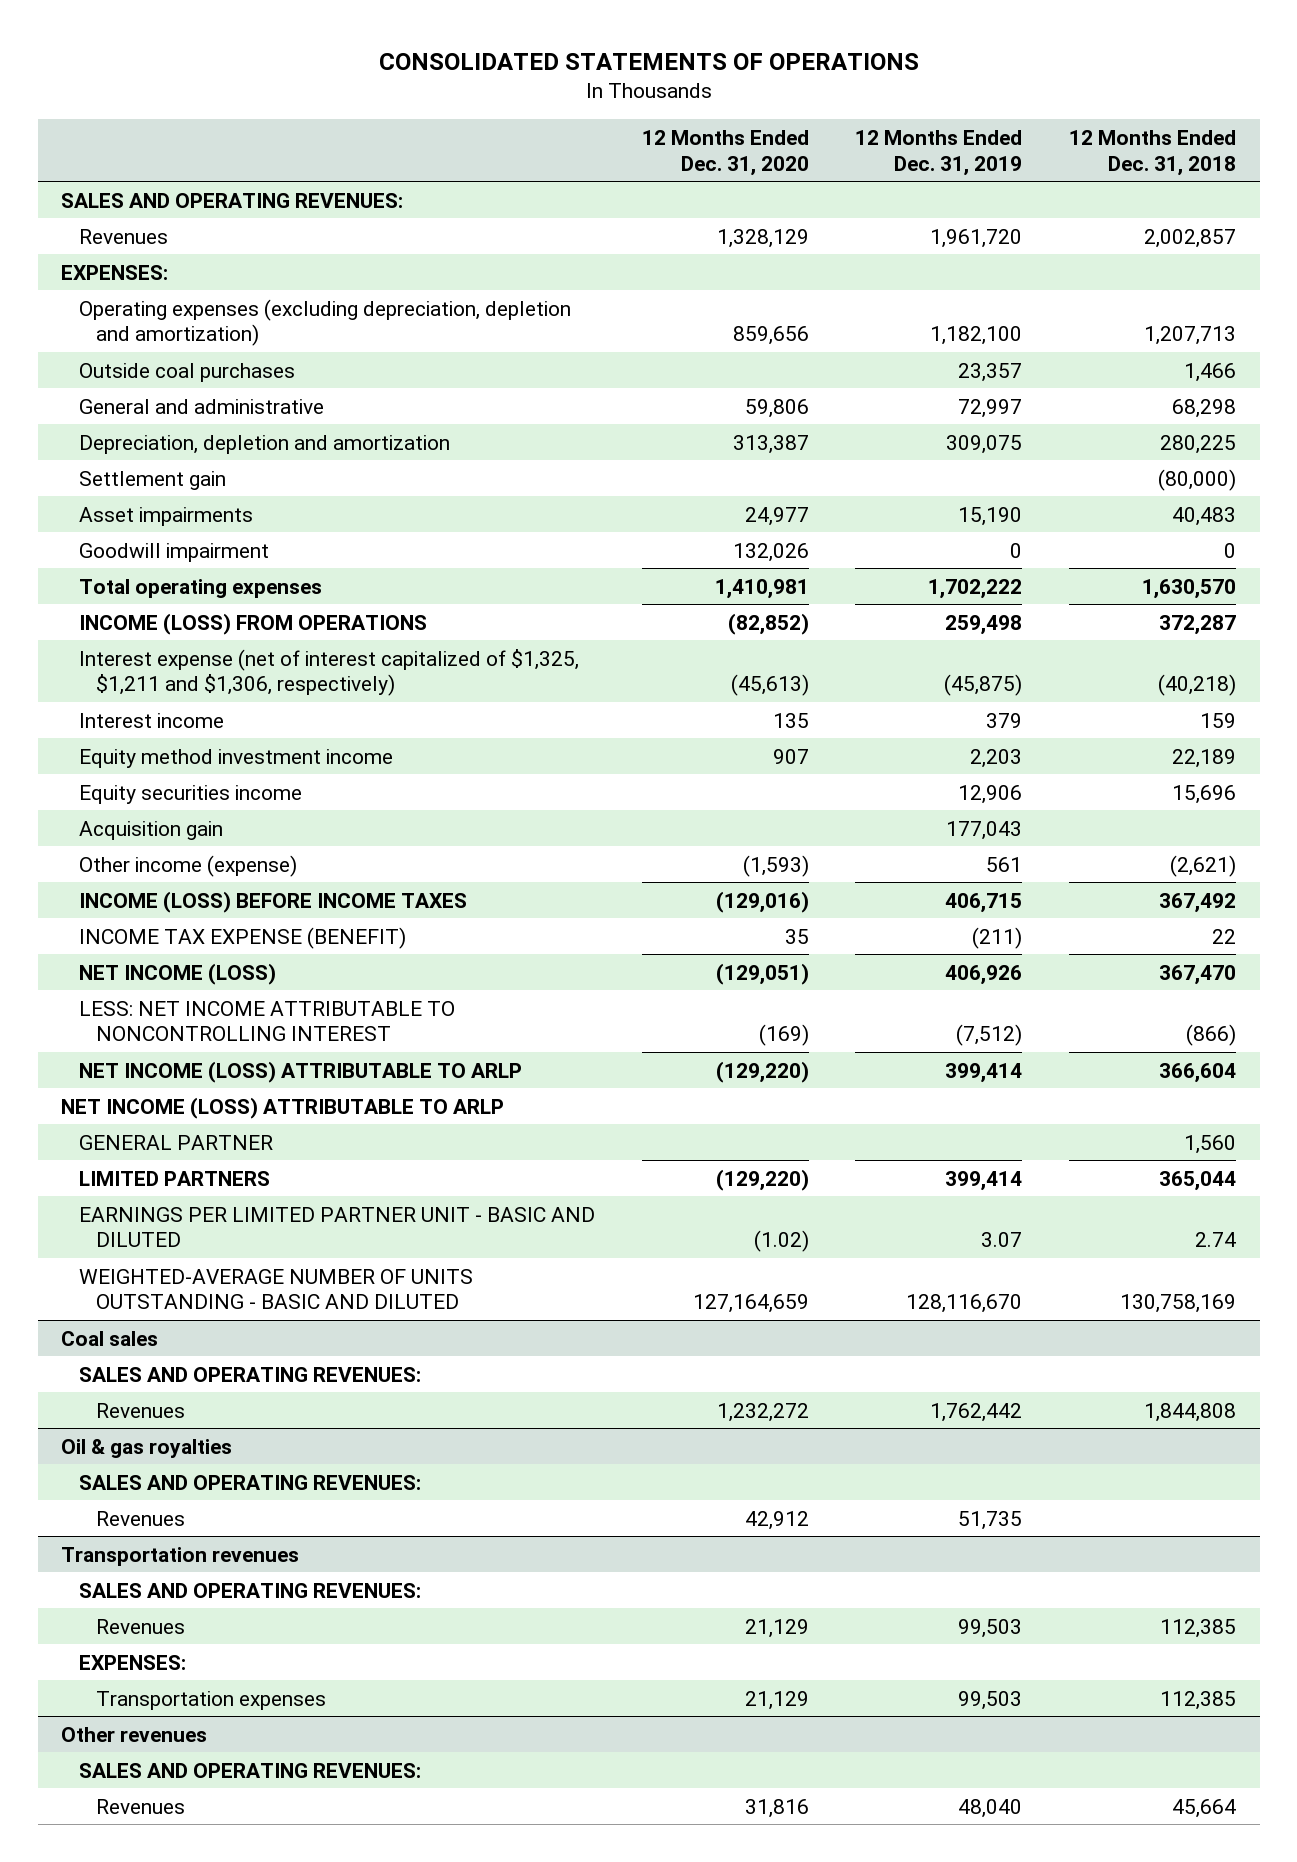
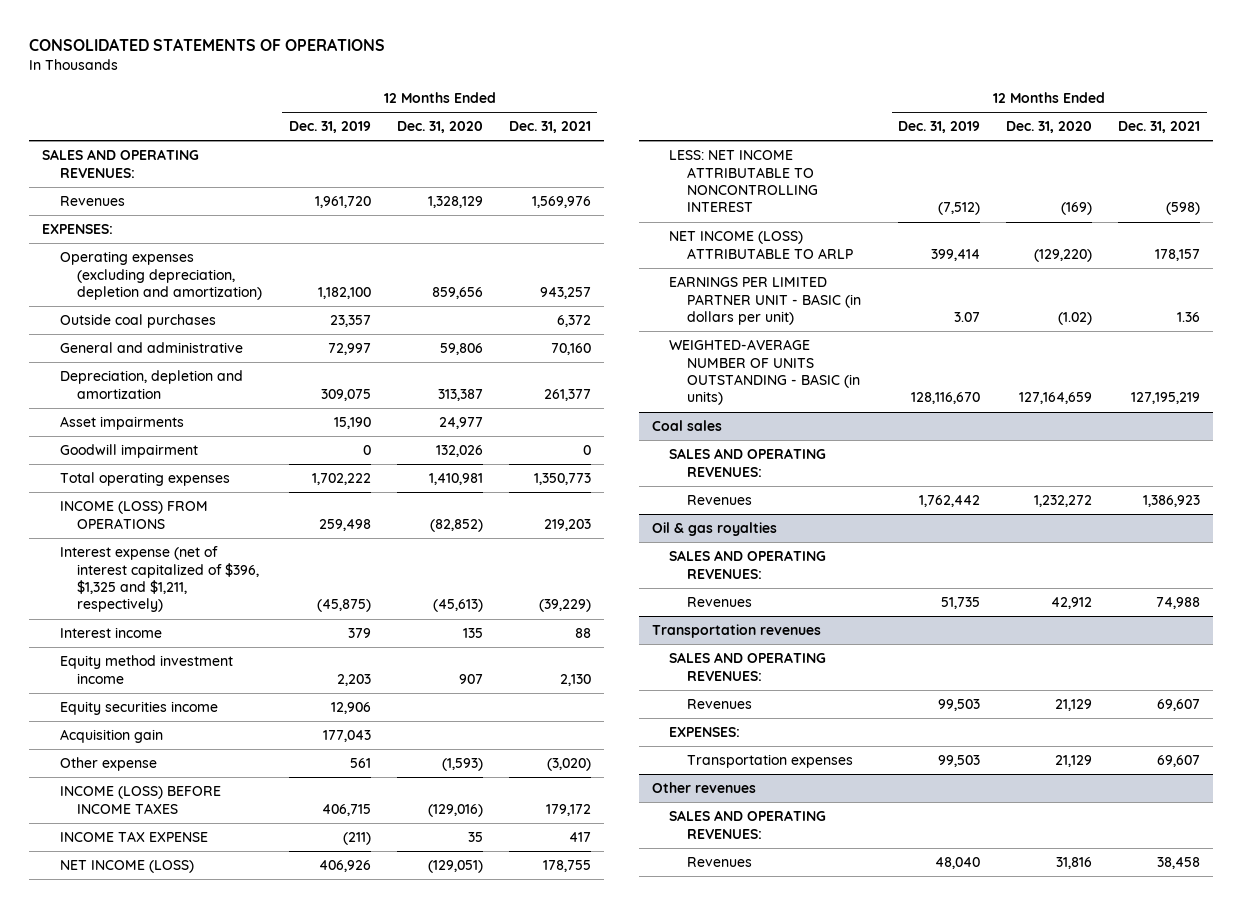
[1069,130,1237,176] 12 Months Ended Dec. 31, 2018 -> none
none -> [508,121,591,134] Dec. 31, 2021
[78,470,226,490] Settlement gain -> none
[78,648,579,697] Interest expense (net of interest capitalized of $1,325, $1,211 and $1,306, respectively) -> [59,546,260,613] Interest expense (net of interest capitalized of $396, $1,325 and $1,211, respectively)
[78,854,297,877] Other income (expense) -> [59,757,157,772] Other expense
[78,926,406,949] INCOME TAX EXPENSE (BENEFIT) -> [59,831,208,843] INCOME TAX EXPENSE
[61,1096,505,1119] NET INCOME (LOSS) ATTRIBUTABLE TO ARLP -> none
[78,1134,273,1150] GENERAL PARTNER -> none
[78,1170,270,1186] LIMITED PARTNERS -> none
[78,1206,595,1248] EARNINGS PER LIMITED PARTNER UNIT - BASIC AND DILUTED -> [669,276,862,325] EARNINGS PER LIMITED PARTNER UNIT - BASIC (in dollars per unit)
[78,1268,473,1310] WEIGHTED-AVERAGE NUMBER OF UNITS OUTSTANDING - BASIC AND DILUTED -> [669,339,861,406] WEIGHTED-AVERAGE NUMBER OF UNITS OUTSTANDING - BASIC (in units)

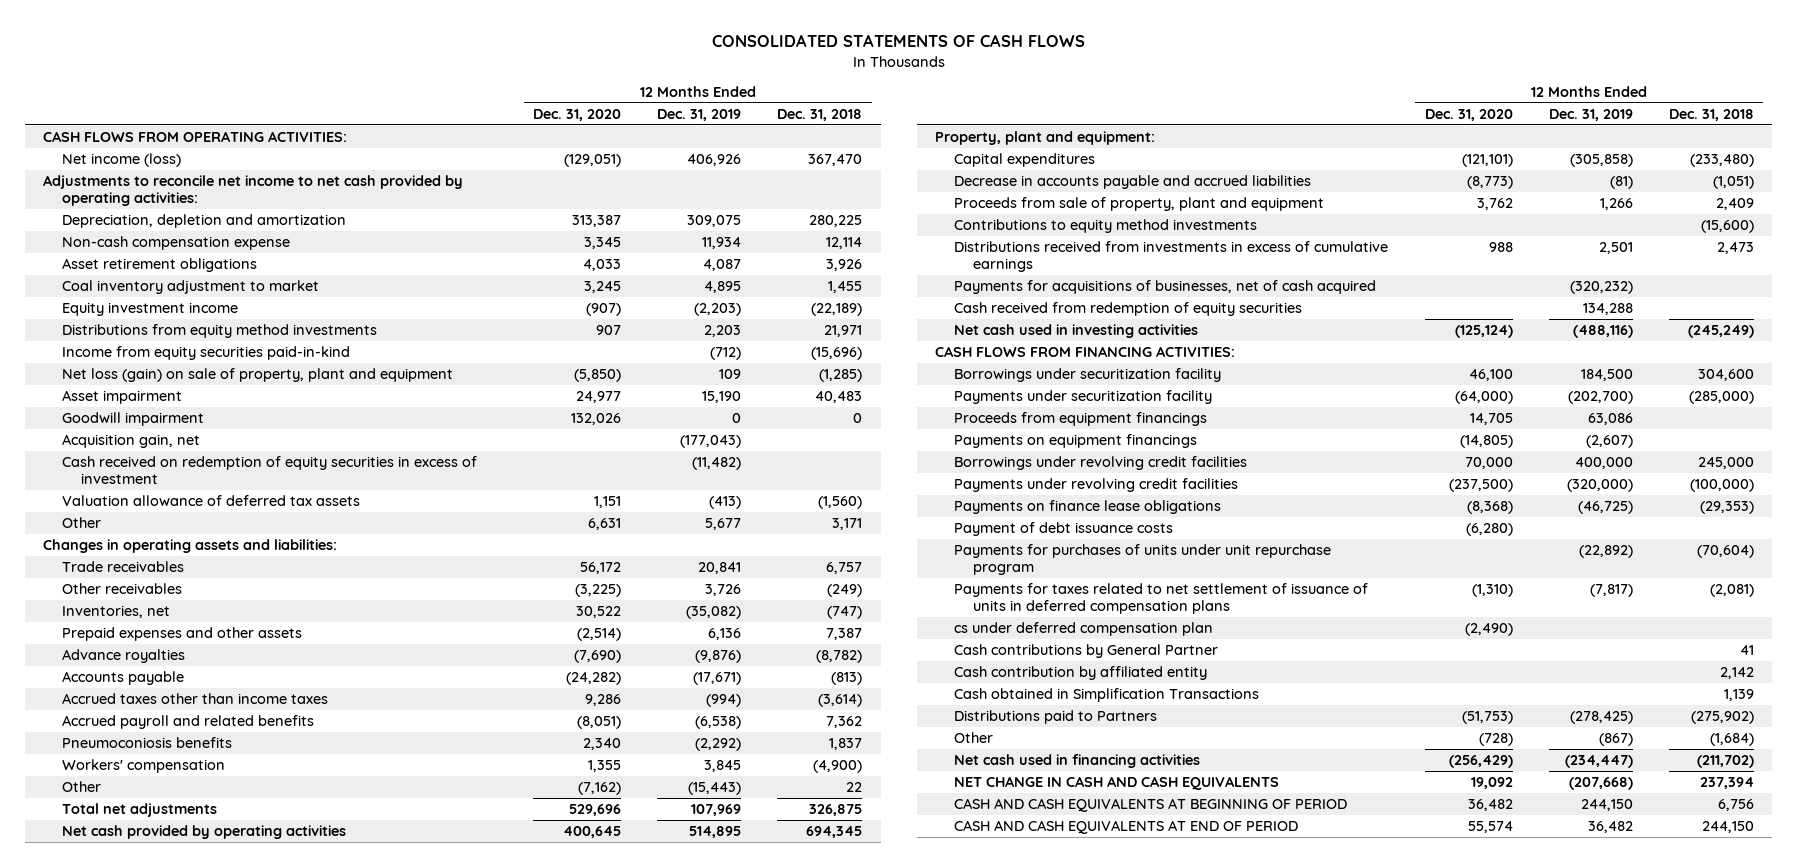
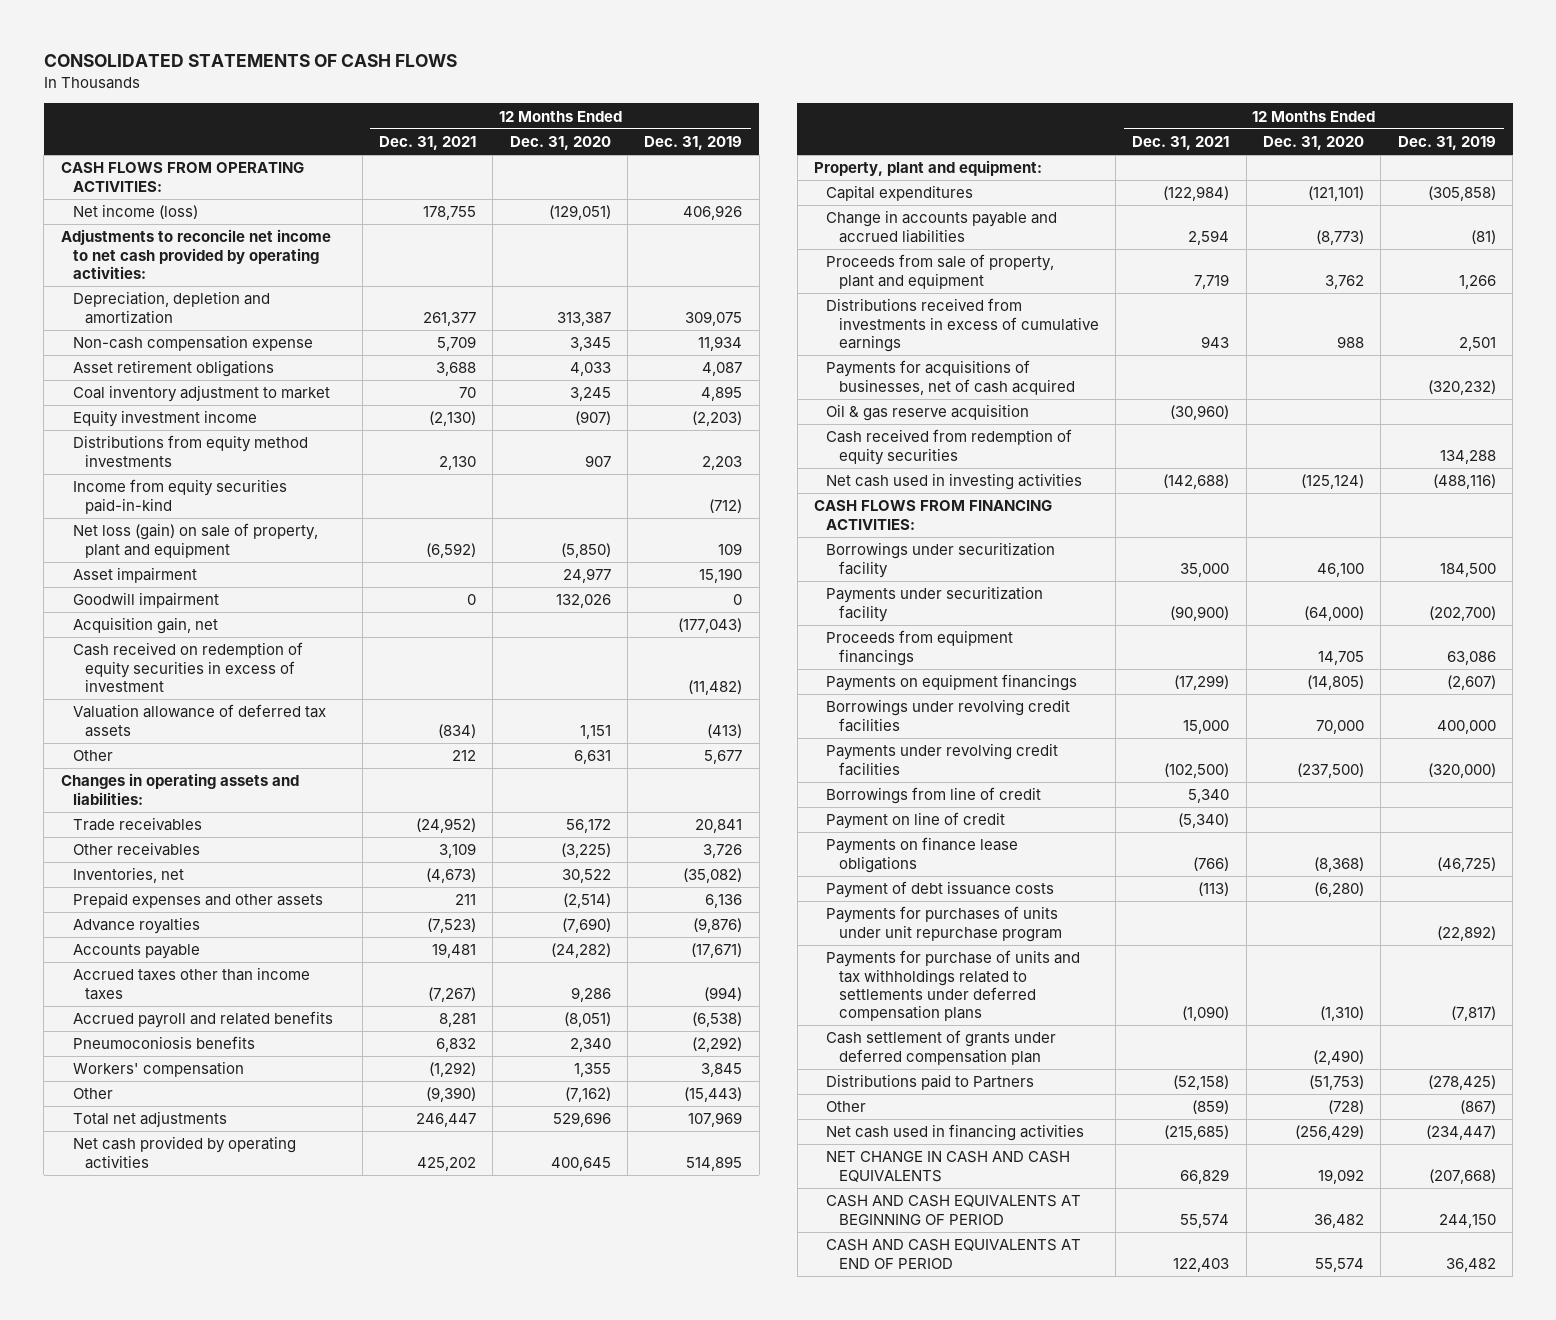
[777,108,863,121] Dec. 31, 2018 -> none
none -> [378,135,476,150] Dec. 31, 2021
[954,175,1312,190] Decrease in accounts payable and accrued liabilities -> [826,210,1058,243] Change in accounts payable and accrued liabilities
[954,219,1258,234] Contributions to equity method investments -> none
none -> [826,404,1030,422] Oil & gas reserve acquisition
none -> [826,787,1042,805] Borrowings from line of credit
none -> [826,812,1006,830] Payment on line of credit
[954,644,1219,659] Cash contributions by General Partner -> none
[954,666,1208,681] Cash contribution by affiliated entity -> none
[954,688,1260,703] Cash obtained in Simplification Transactions -> none
[954,583,1369,615] Payments for taxes related to net settlement of issuance of units in deferred compensation plans -> [826,950,1081,1021] Payments for purchase of units and tax withholdings related to settlements under deferred compensation plans
[954,622,1214,637] cs under deferred compensation plan -> [826,1030,1057,1065] Cash settlement of grants under deferred compensation plan

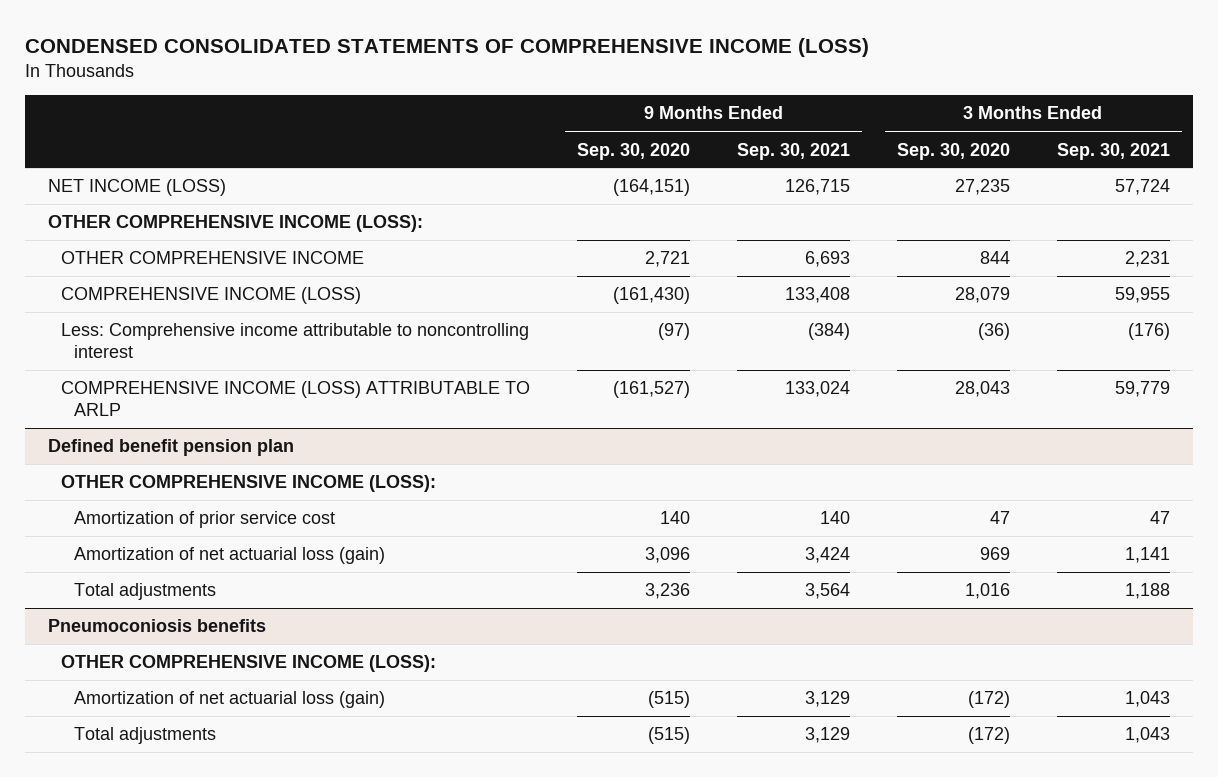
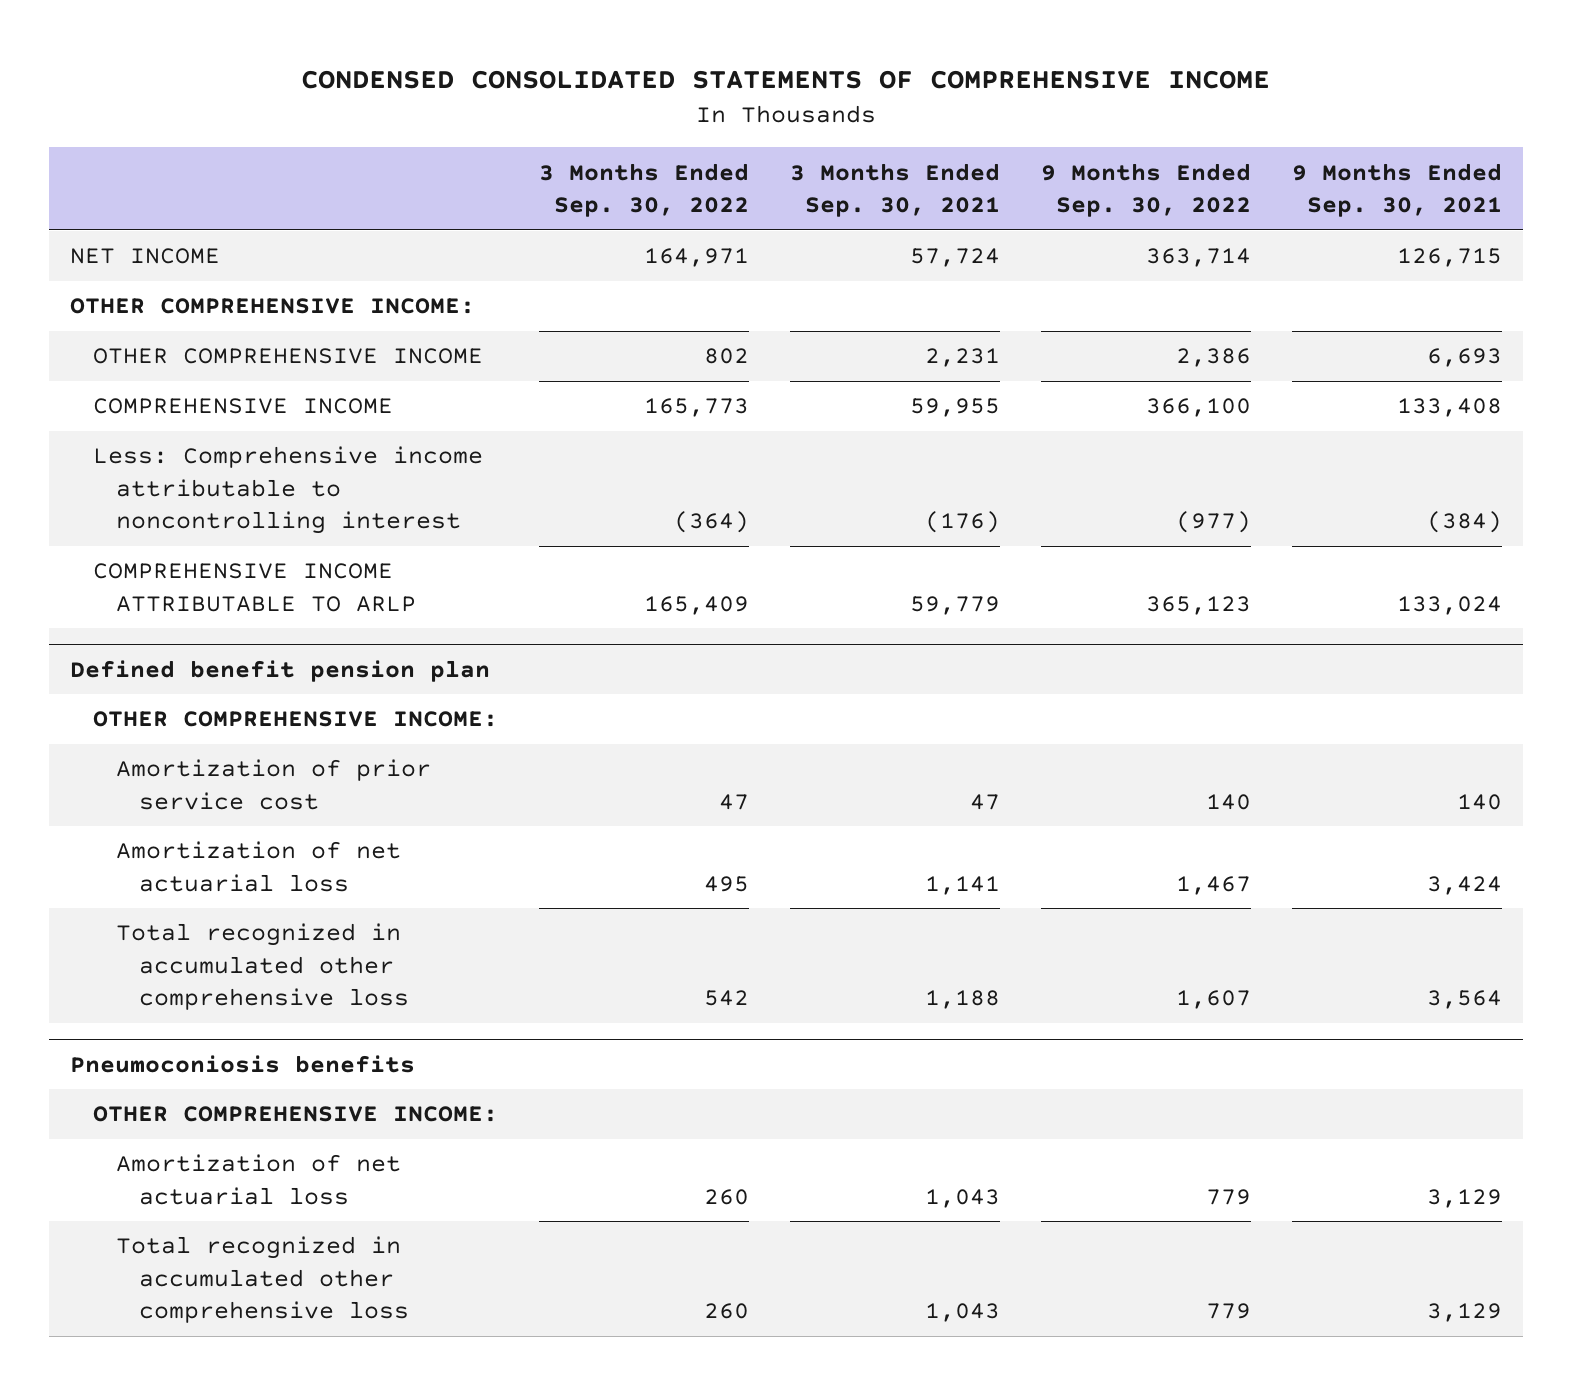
[24,37,869,57] CONDENSED CONSOLIDATED STATEMENTS OF COMPREHENSIVE INCOME (LOSS) -> [300,70,1270,90] CONDENSED CONSOLIDATED STATEMENTS OF COMPREHENSIVE INCOME
[577,142,691,160] Sep. 30, 2020 -> none
[896,142,1010,160] Sep. 30, 2020 -> none
none -> [538,162,749,218] 3 Months Ended Sep. 30, 2022
none -> [1041,162,1252,218] 9 Months Ended Sep. 30, 2022
[48,179,227,197] NET INCOME (LOSS) -> [69,248,220,265] NET INCOME
[48,215,424,233] OTHER COMPREHENSIVE INCOME (LOSS): -> [69,298,475,315] OTHER COMPREHENSIVE INCOME:
[61,287,362,305] COMPREHENSIVE INCOME (LOSS) -> [92,398,393,415] COMPREHENSIVE INCOME
[61,381,531,417] COMPREHENSIVE INCOME (LOSS) ATTRIBUTABLE TO ARLP -> [92,563,416,612] COMPREHENSIVE INCOME ATTRIBUTABLE TO ARLP
[61,475,437,493] OTHER COMPREHENSIVE INCOME (LOSS): -> [92,711,498,728] OTHER COMPREHENSIVE INCOME:
[74,547,386,565] Amortization of net actuarial loss (gain) -> [115,841,401,892] Amortization of net actuarial loss
[74,583,217,601] Total adjustments -> [115,923,409,1011] Total recognized in accumulated other comprehensive loss
[61,655,437,673] OTHER COMPREHENSIVE INCOME (LOSS): -> [92,1106,498,1123] OTHER COMPREHENSIVE INCOME:
[74,691,386,709] Amortization of net actuarial loss (gain) -> [115,1154,401,1205] Amortization of net actuarial loss
[74,727,217,745] Total adjustments -> [115,1236,409,1324] Total recognized in accumulated other comprehensive loss

